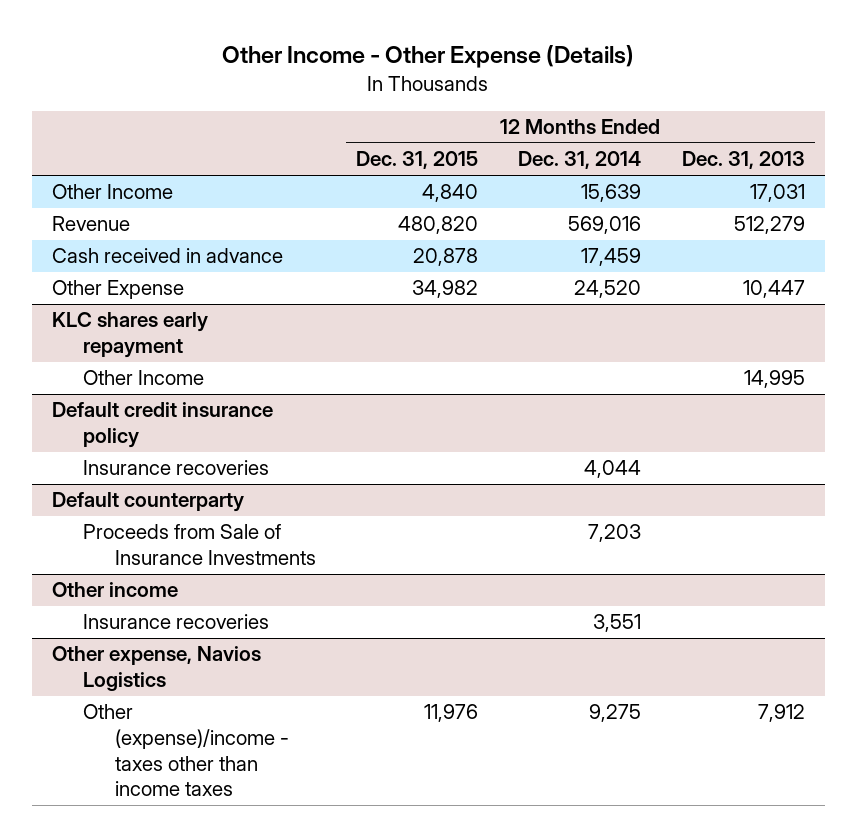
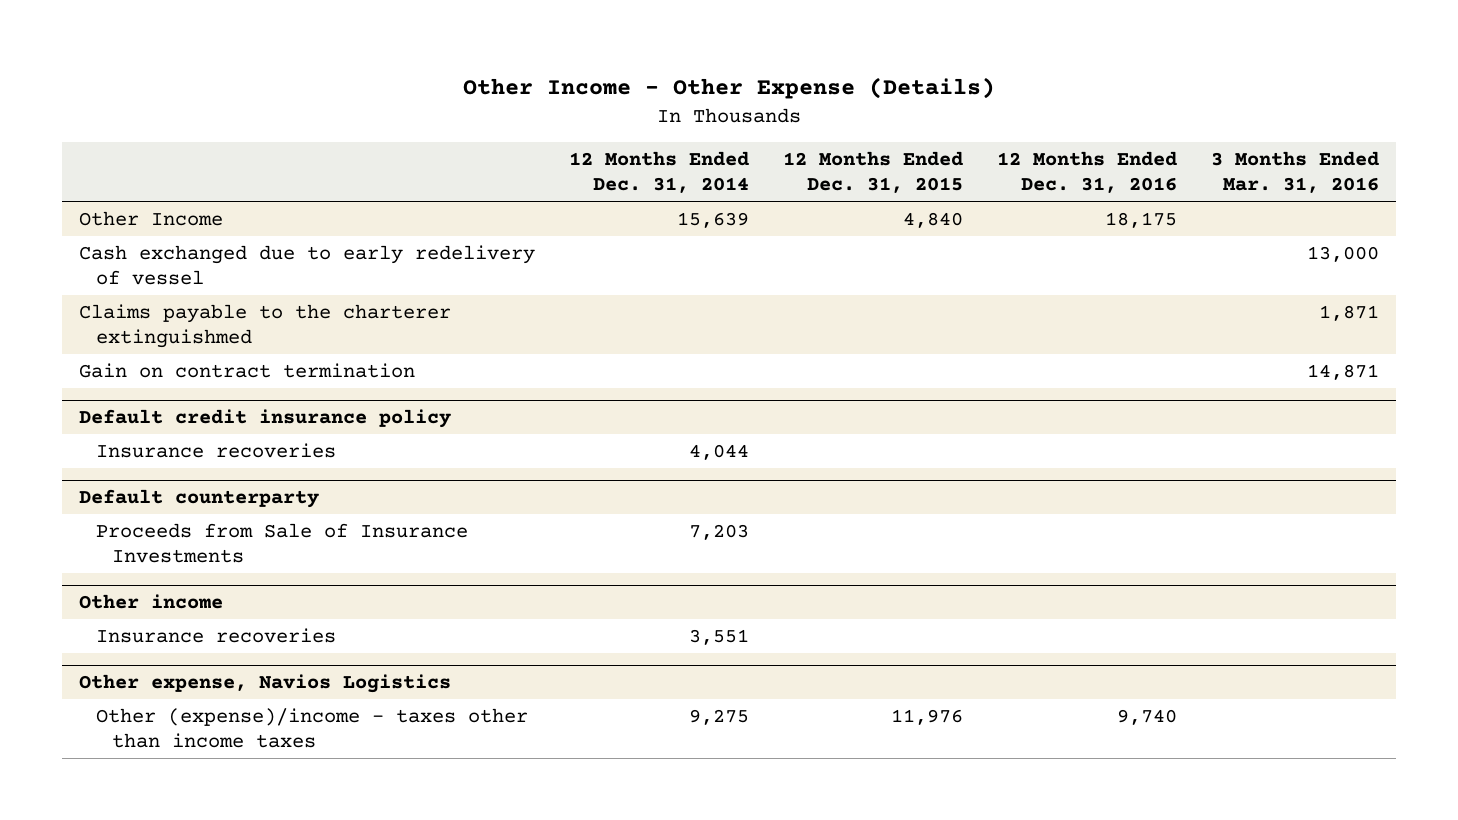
[681,151,805,170] Dec. 31, 2013 -> none
none -> [997,151,1178,193] 12 Months Ended Dec. 31, 2016
none -> [1210,151,1379,193] 3 Months Ended Mar. 31, 2016
[51,216,130,232] Revenue -> none
[51,248,283,264] Cash received in advance -> none
[51,280,184,300] Other Expense -> none
[51,312,208,359] KLC shares early repayment -> none
[83,370,205,386] Other Income -> none
none -> [79,244,536,285] Cash exchanged due to early redelivery of vessel
none -> [79,303,452,348] Claims payable to the charterer extinguishmed
none -> [79,362,416,378] Gain on contract termination

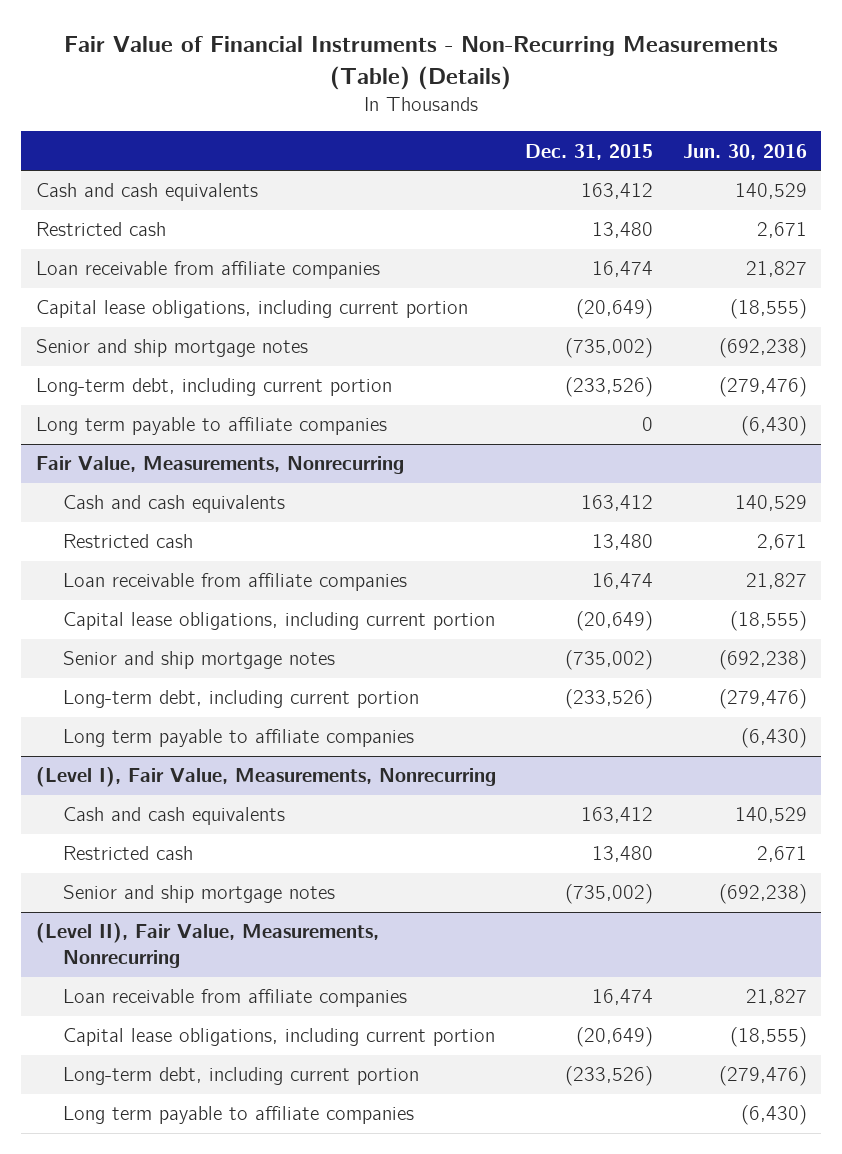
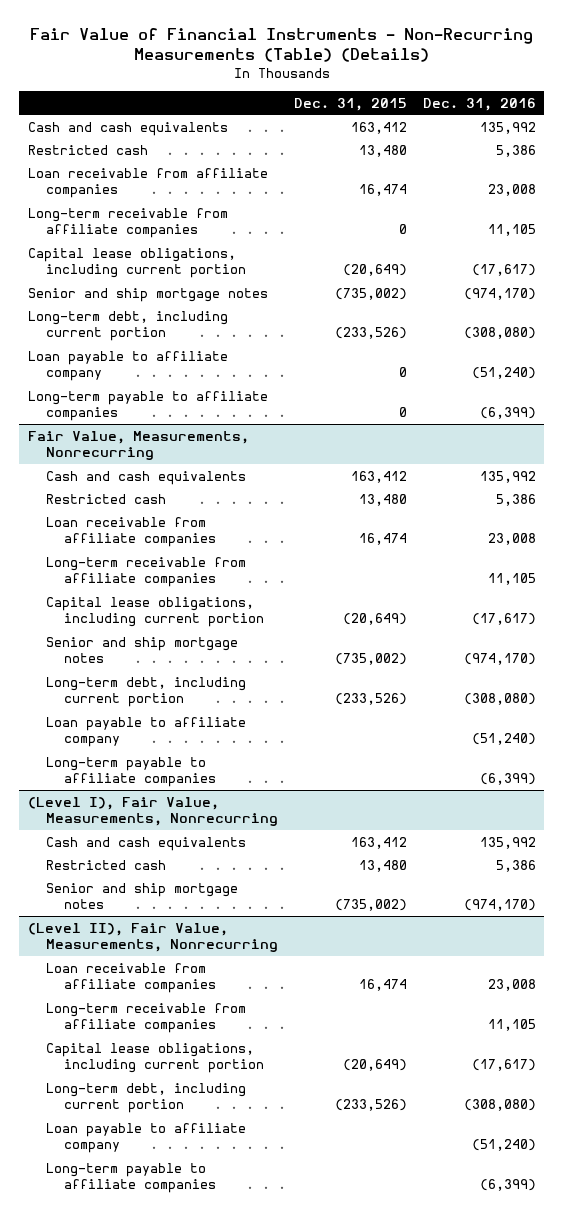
[682,143,807,160] Jun. 30, 2016 -> none
none -> [422,97,536,111] Dec. 31, 2016
none -> [27,207,228,239] Long-term receivable from affiliate companies
none -> [27,350,228,382] Loan payable to affiliate company
[35,417,387,436] Long term payable to affiliate companies -> [27,390,268,422] Long-term payable to affiliate companies
none -> [45,556,246,588] Long-term receivable from affiliate companies
none -> [45,716,246,748] Loan payable to affiliate company
[62,729,414,748] Long term payable to affiliate companies -> [45,756,216,788] Long-term payable to affiliate companies
none -> [45,1002,246,1034] Long-term receivable from affiliate companies
none -> [45,1122,246,1154] Loan payable to affiliate company
[62,1106,414,1125] Long term payable to affiliate companies -> [45,1162,216,1194] Long-term payable to affiliate companies

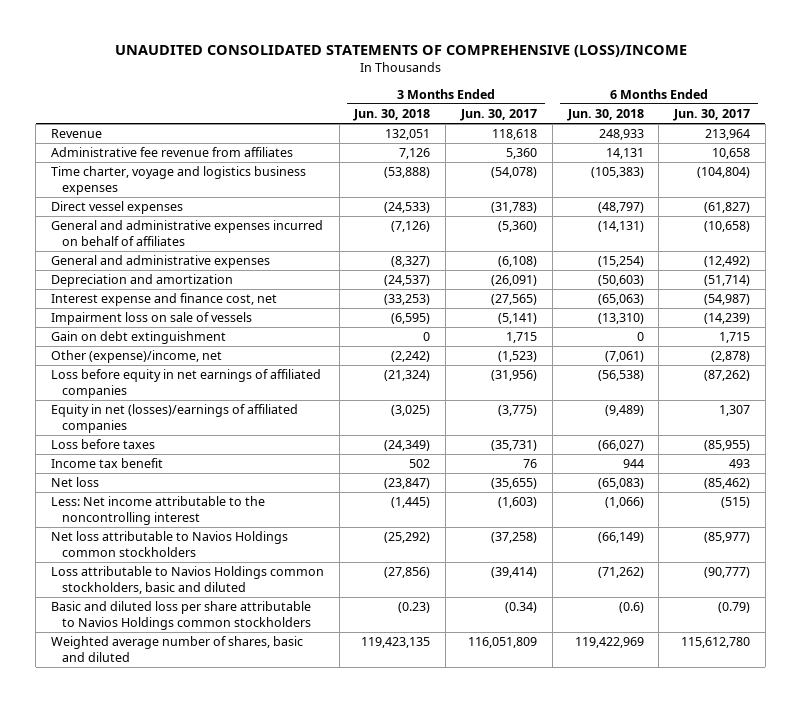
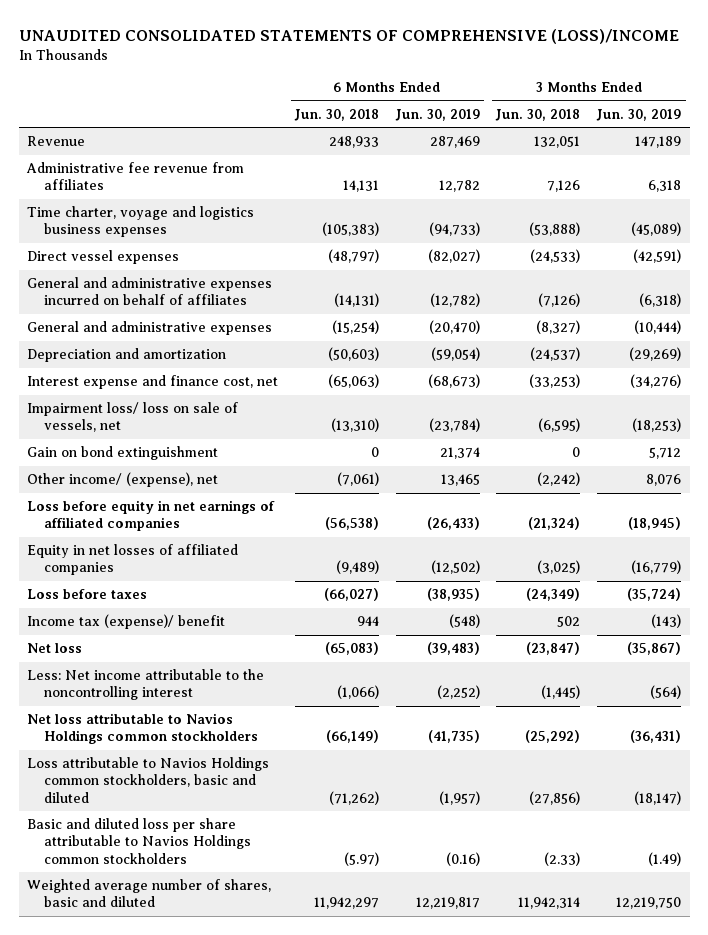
[460,109,538,122] Jun. 30, 2017 -> none
[673,109,751,122] Jun. 30, 2017 -> none
none -> [394,108,480,121] Jun. 30, 2019
none -> [596,108,682,121] Jun. 30, 2019
[50,312,252,326] Impairment loss on sale of vessels -> [27,402,239,433] Impairment loss/ loss on sale of vessels, net
[50,331,226,345] Gain on debt extinguishment -> [27,446,219,461] Gain on bond extinguishment
[50,350,222,364] Other (expense)/income, net -> [27,472,219,488] Other income/ (expense), net
[50,404,298,433] Equity in net (losses)/earnings of affiliated companies -> [27,544,239,576] Equity in net losses of affiliated companies
[50,458,163,469] Income tax benefit -> [27,614,226,630] Income tax (expense)/ benefit
[398,602,431,614] (0.23) -> [544,851,581,866] (2.33)
[618,602,644,614] (0.6) -> [343,851,379,866] (5.97)
[361,637,431,649] 119,423,135 -> [518,897,581,910] 11,942,314
[574,637,644,649] 119,422,969 -> [313,897,379,910] 11,942,297

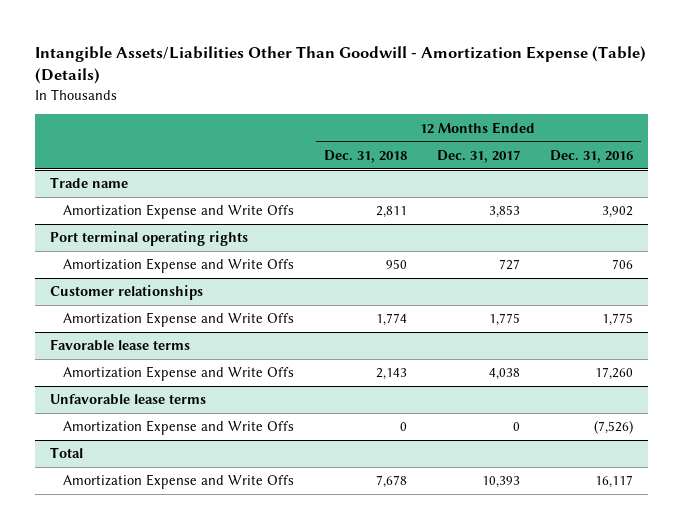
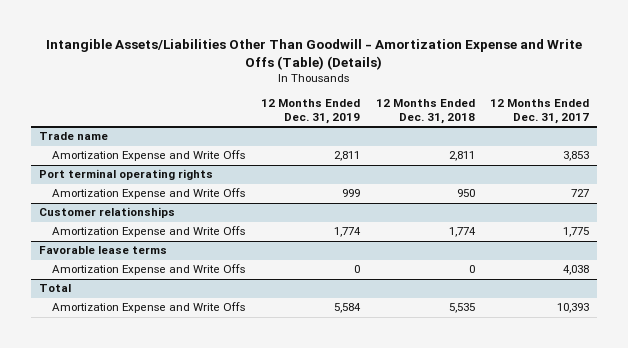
[35,45,647,85] Intangible Assets/Liabilities Other Than Goodwill - Amortization Expense (Table) (Details) -> [45,38,582,70] Intangible Assets/Liabilities Other Than Goodwill - Amortization Expense and Write Offs (Table) (Details)
[550,149,634,163] Dec. 31, 2016 -> none
none -> [260,99,360,125] 12 Months Ended Dec. 31, 2019
[50,394,207,406] Unfavorable lease terms -> none
[62,420,294,436] Amortization Expense and Write Offs -> none
[375,368,407,381] 2,143 -> [468,265,475,274] 0
[375,475,407,489] 7,678 -> [448,303,475,314] 5,535

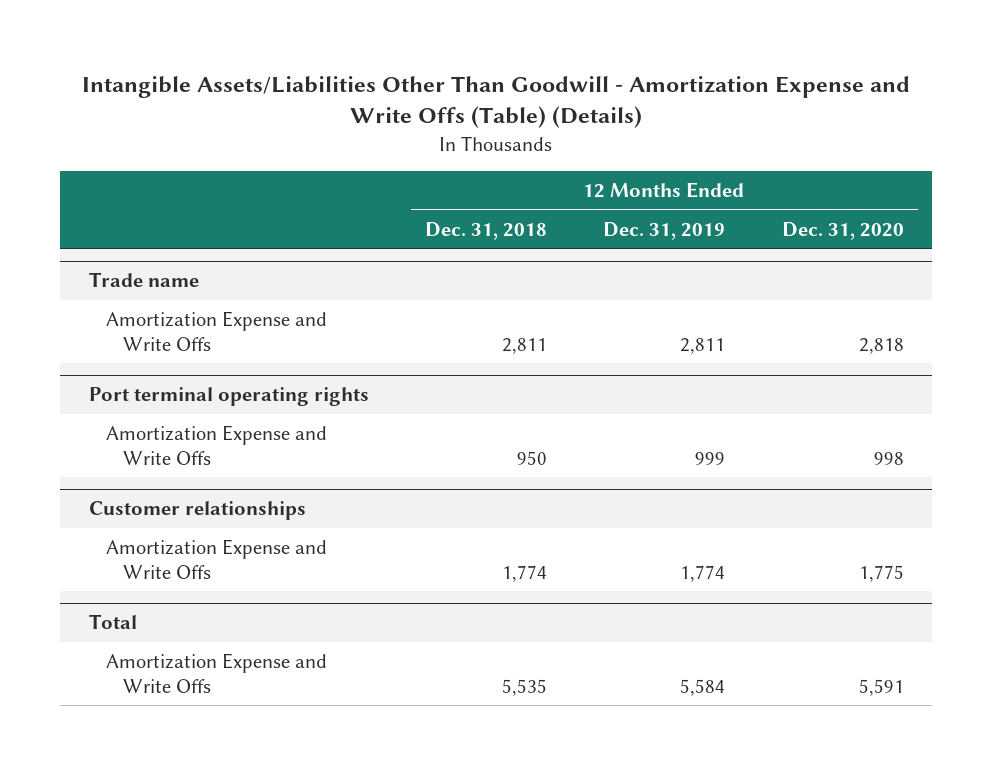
[490,99,590,125] 12 Months Ended Dec. 31, 2017 -> none
none -> [781,221,904,240] Dec. 31, 2020
[38,246,167,255] Favorable lease terms -> none
[52,264,246,276] Amortization Expense and Write Offs -> none

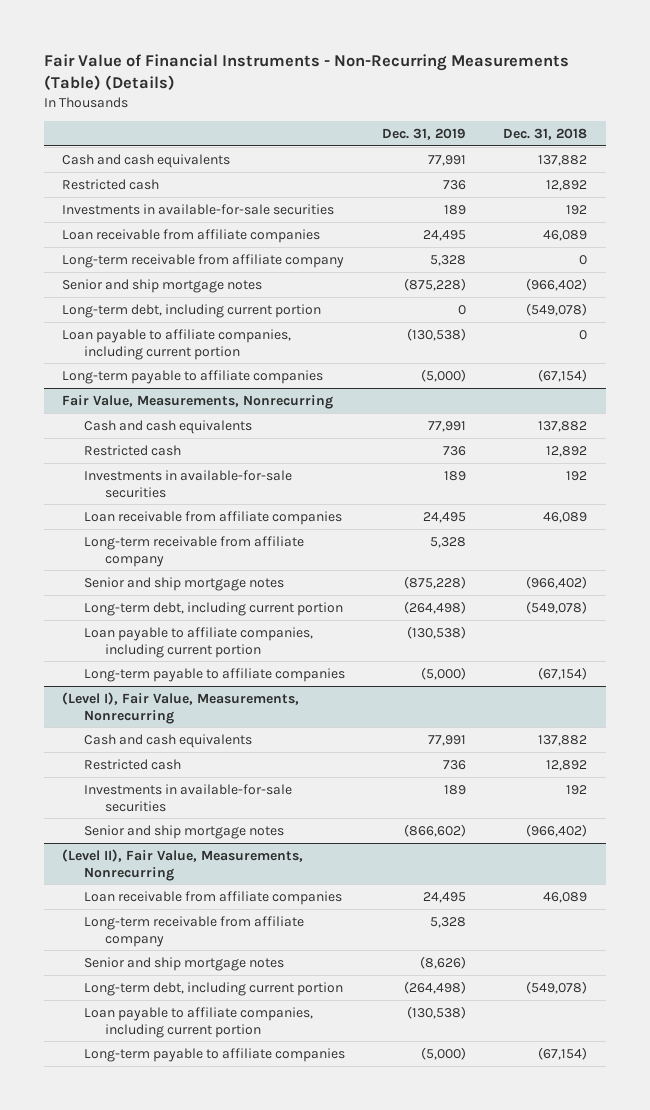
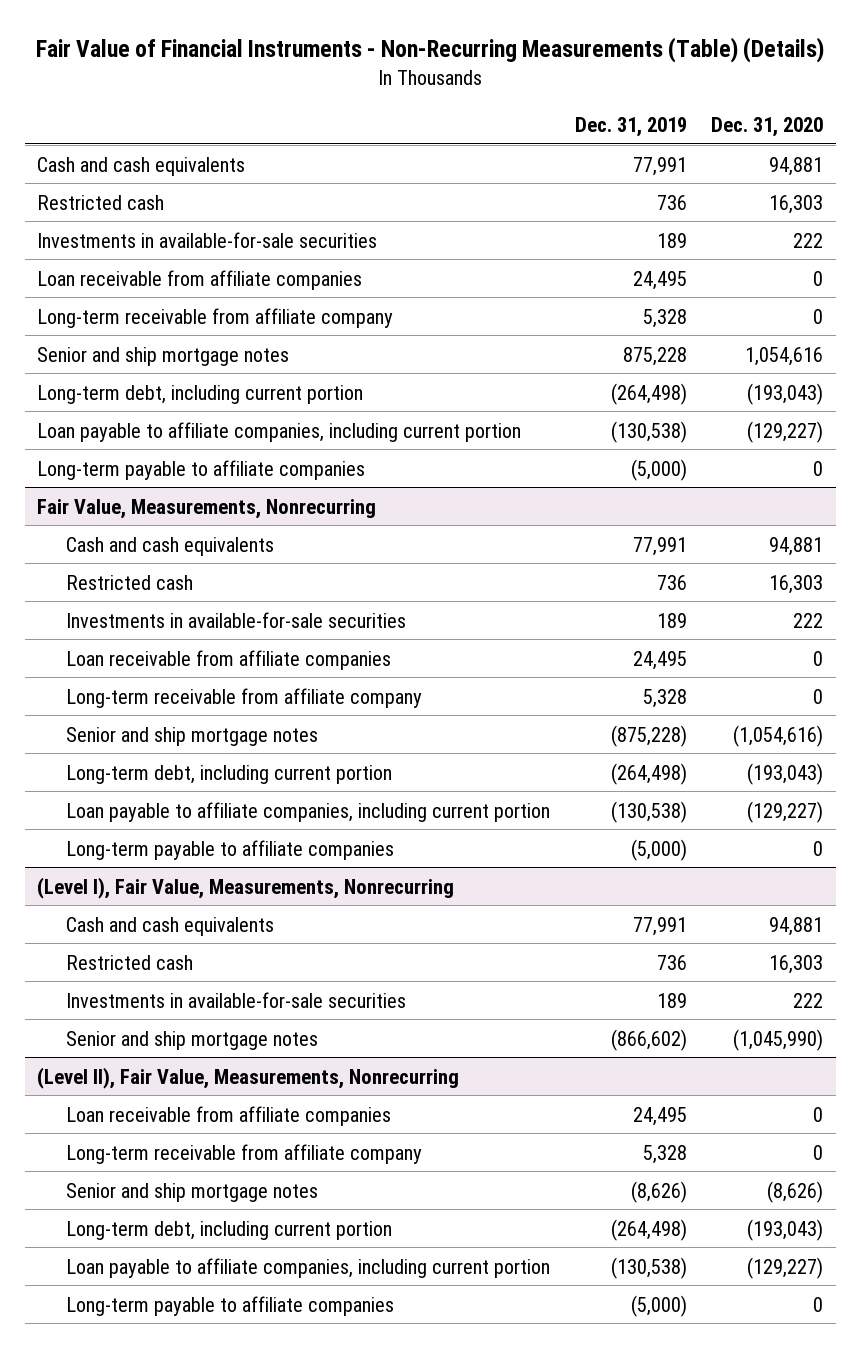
[503,127,588,140] Dec. 31, 2018 -> none
none -> [711,116,824,137] Dec. 31, 2020
[404,277,467,291] (875,228) -> [622,346,687,366] 875,228
[458,304,467,315] 0 -> [610,382,687,405] (264,498)

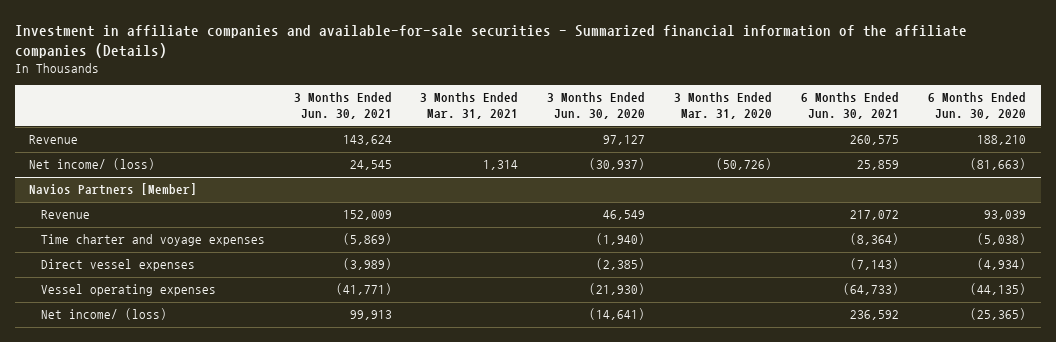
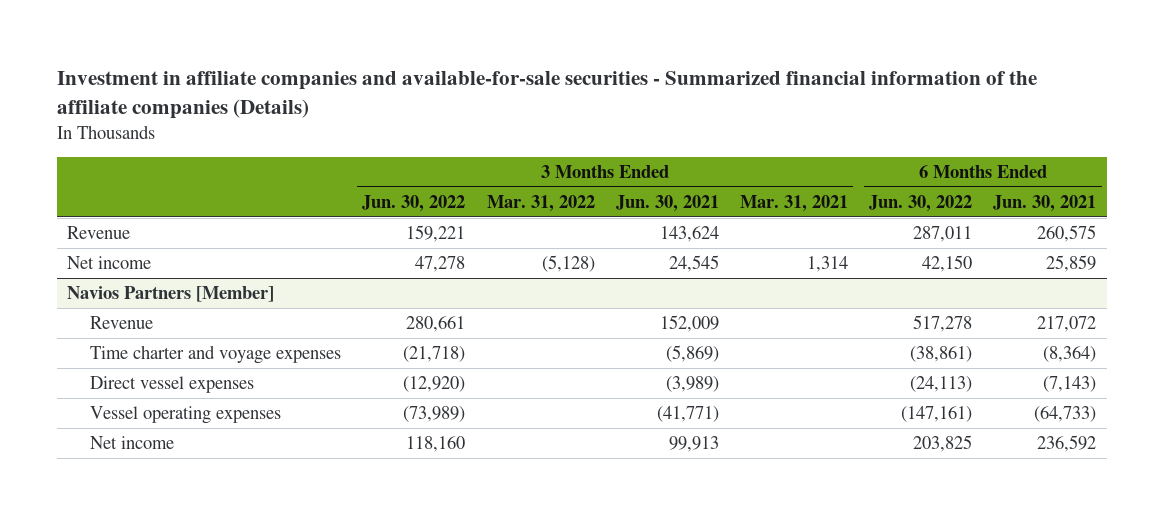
[547,92,646,120] 3 Months Ended Jun. 30, 2020 -> none
[674,92,773,120] 3 Months Ended Mar. 31, 2020 -> none
[928,92,1027,120] 6 Months Ended Jun. 30, 2020 -> none
none -> [362,195,466,213] Jun. 30, 2022
none -> [486,195,595,213] Mar. 31, 2022
none -> [869,195,973,213] Jun. 30, 2022
[29,158,156,171] Net income/ (loss) -> [67,256,152,270] Net income
[40,308,167,321] Net income/ (loss) -> [90,436,175,450] Net income

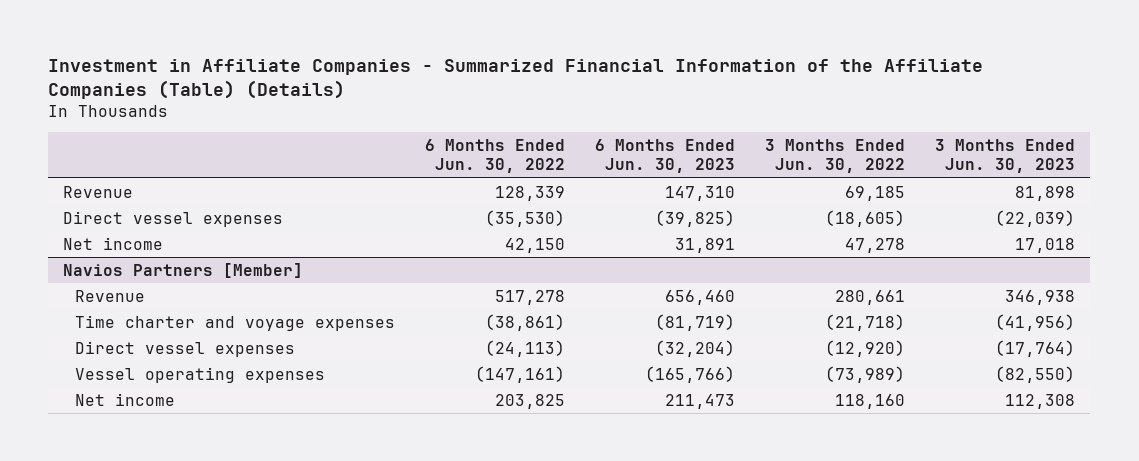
[56,71,1037,119] Investment in affiliate companies and available-for-sale securities - Summarized financial information of the affiliate companies (Details) -> [48,59,984,100] Investment in Affiliate Companies - Summarized Financial Information of the Affiliate Companies (Table) (Details)
[486,195,595,213] Mar. 31, 2022 -> none
[615,195,719,213] Jun. 30, 2021 -> none
[739,195,848,213] Mar. 31, 2021 -> none
[993,195,1097,213] Jun. 30, 2021 -> none
none -> [595,139,736,174] 6 Months Ended Jun. 30, 2023
none -> [935,139,1076,174] 3 Months Ended Jun. 30, 2023
[406,225,466,243] 159,221 -> [845,185,906,201] 69,185
[913,226,973,243] 287,011 -> [495,185,566,201] 128,339
none -> [63,210,284,227] Direct vessel expenses

